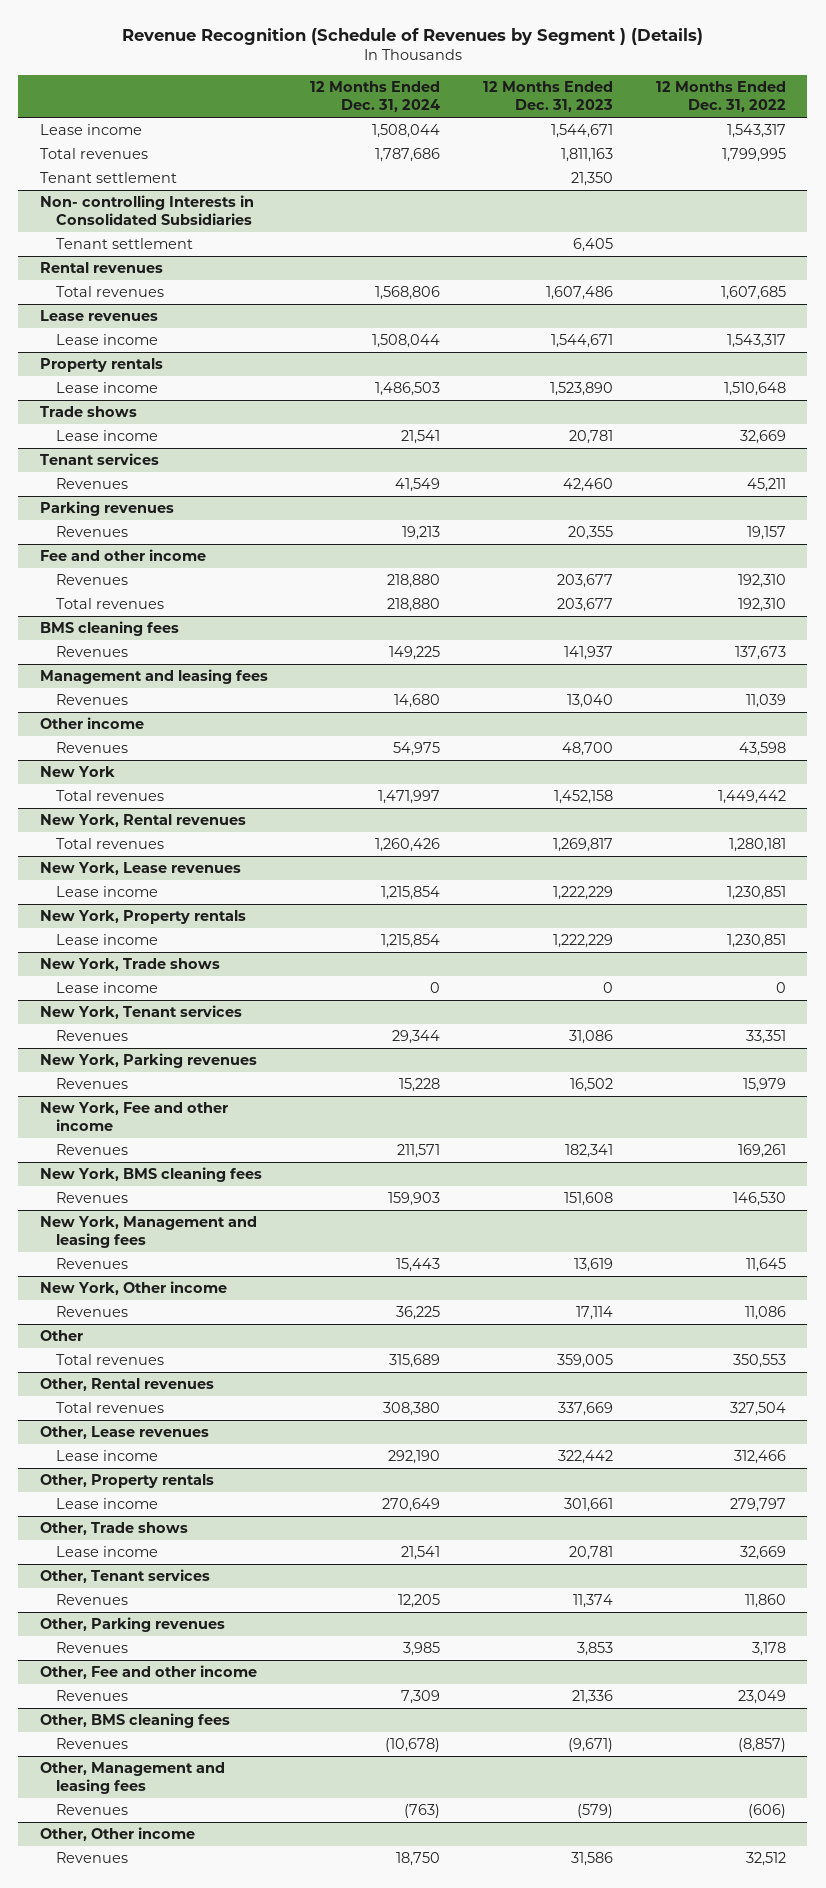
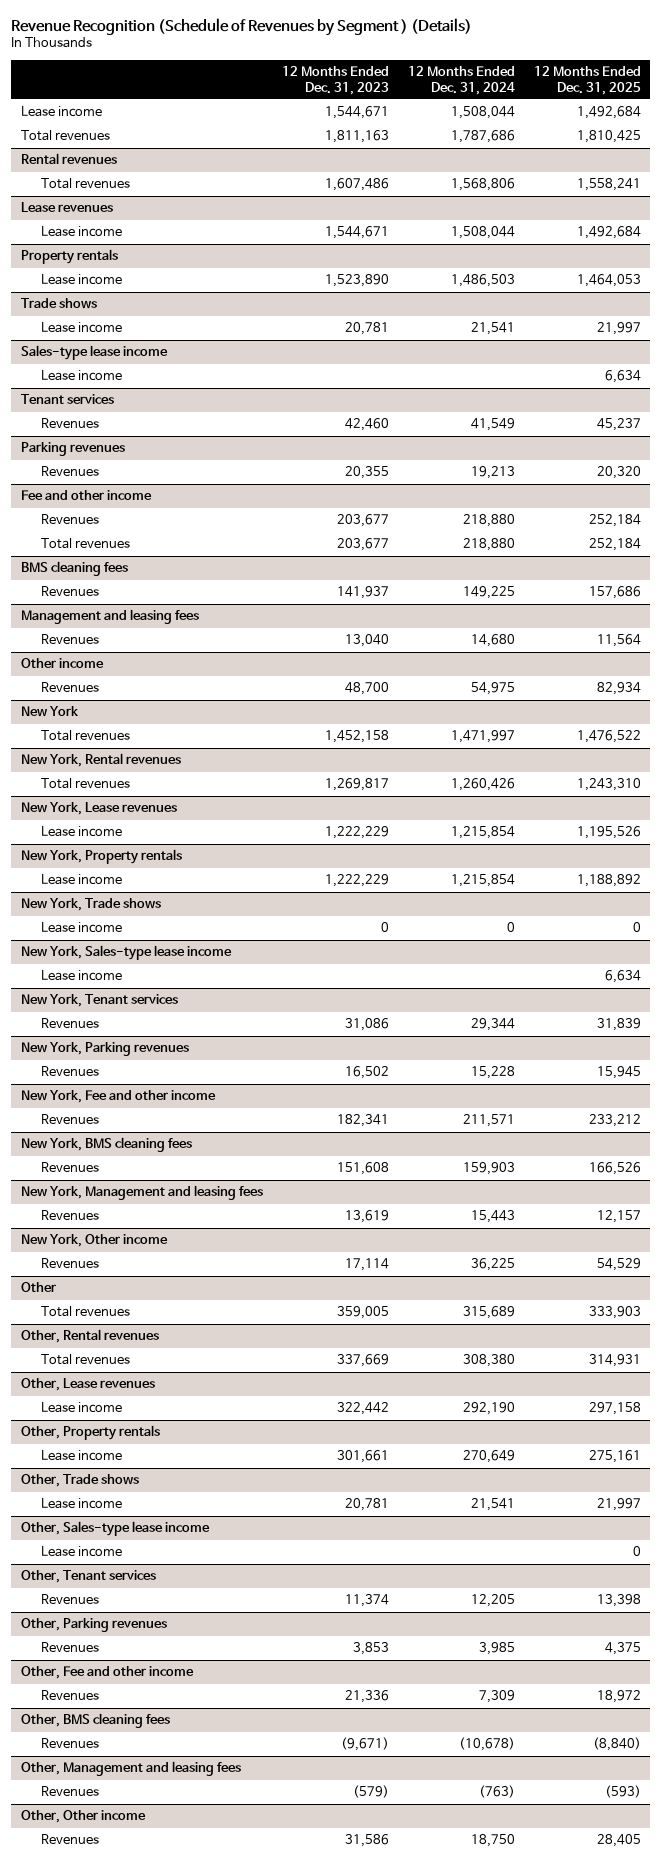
[656,81,787,112] 12 Months Ended Dec. 31, 2022 -> none
none -> [533,66,641,95] 12 Months Ended Dec. 31, 2025
[39,172,177,184] Tenant settlement -> none
[39,195,254,226] Non- controlling Interests in Consolidated Subsidiaries -> none
[55,238,193,250] Tenant settlement -> none
none -> [20,345,168,361] Sales-type lease income
none -> [40,370,122,382] Lease income
none -> [20,945,232,961] New York, Sales-type lease income
none -> [40,970,122,982] Lease income
none -> [20,1521,210,1537] Other, Sales-type lease income
none -> [40,1546,122,1558] Lease income

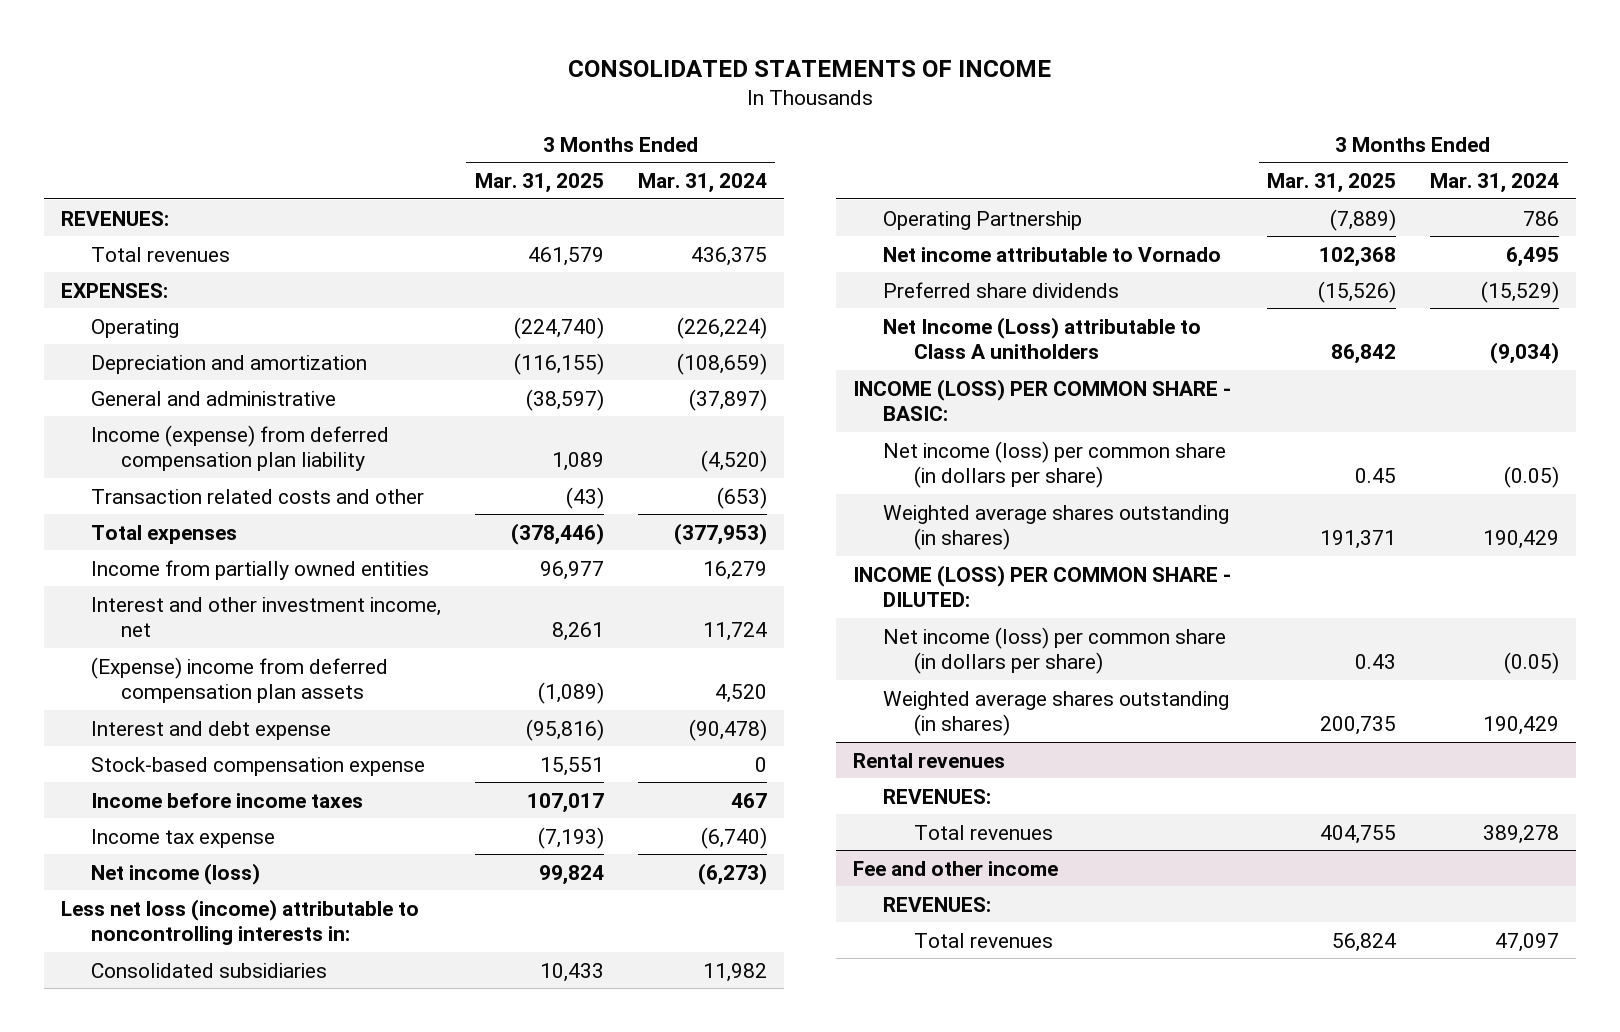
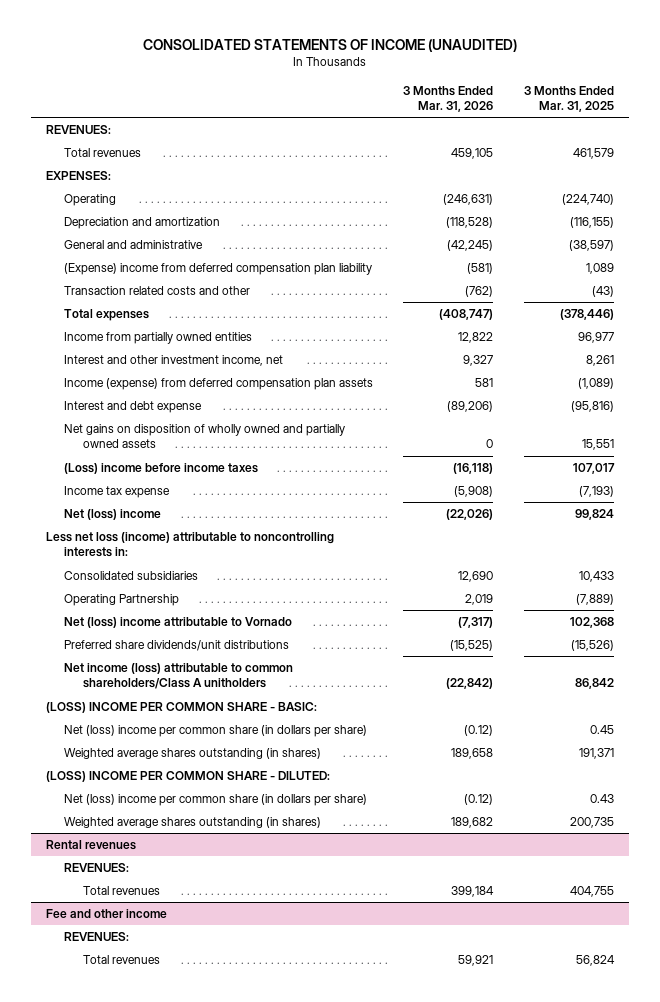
[568,59,1052,77] CONSOLIDATED STATEMENTS OF INCOME -> [142,38,517,52] CONSOLIDATED STATEMENTS OF INCOME (UNAUDITED)
[637,173,767,194] Mar. 31, 2024 -> none
none -> [403,85,494,112] 3 Months Ended Mar. 31, 2026
[90,424,389,471] Income (expense) from deferred compensation plan liability -> [64,263,373,276] (Expense) income from deferred compensation plan liability
[90,656,388,703] (Expense) income from deferred compensation plan assets -> [64,378,374,391] Income (expense) from deferred compensation plan assets
[90,756,425,776] Stock-based compensation expense -> [64,424,346,449] Net gains on disposition of wholly owned and partially owned assets
[90,792,363,808] Income before income taxes -> [64,463,259,475] (Loss) income before income taxes
[90,862,260,885] Net income (loss) -> [64,509,162,521] Net (loss) income
[883,246,1222,262] Net income attributable to Vornado -> [64,617,293,629] Net (loss) income attributable to Vornado
[883,281,1120,298] Preferred share dividends -> [64,640,290,652] Preferred share dividends/unit distributions
[883,316,1202,359] Net Income (Loss) attributable to Class A unitholders -> [64,663,294,690] Net income (loss) attributable to common shareholders/Class A unitholders
[853,378,1232,421] INCOME (LOSS) PER COMMON SHARE - BASIC: -> [46,702,318,714] (LOSS) INCOME PER COMMON SHARE - BASIC:
[883,440,1227,488] Net income (loss) per common share (in dollars per share) -> [64,725,368,738] Net (loss) income per common share (in dollars per share)
[853,564,1232,607] INCOME (LOSS) PER COMMON SHARE - DILUTED: -> [46,771,331,783] (LOSS) INCOME PER COMMON SHARE - DILUTED:
[883,626,1227,674] Net income (loss) per common share (in dollars per share) -> [64,794,368,807] Net (loss) income per common share (in dollars per share)

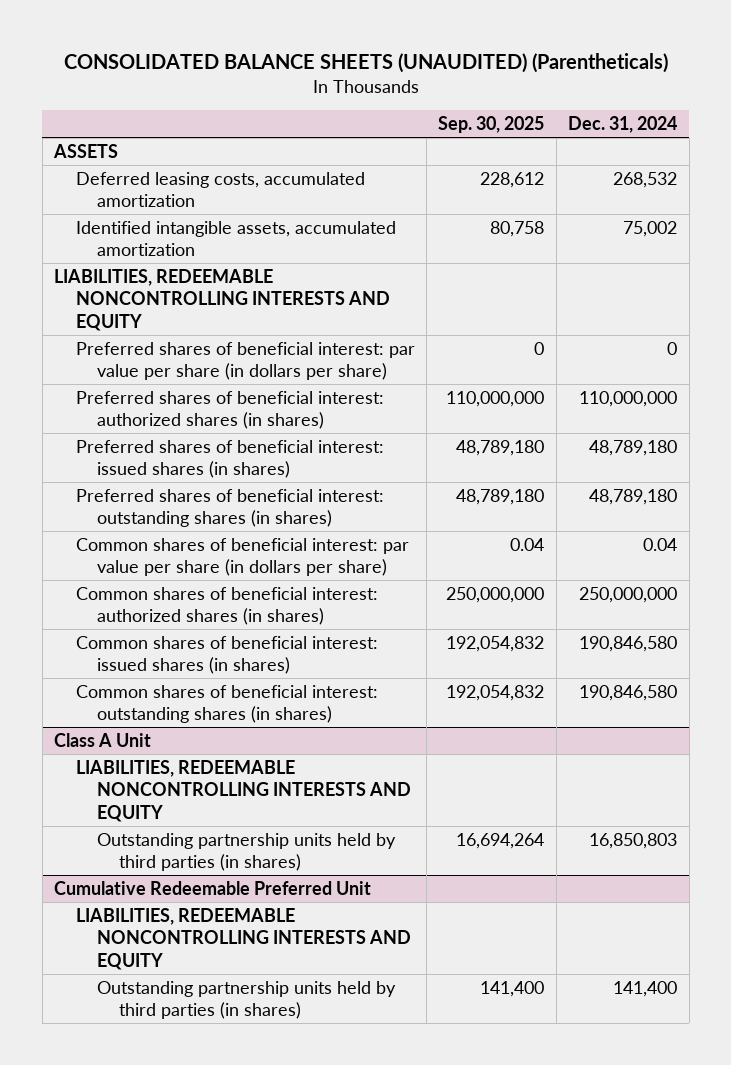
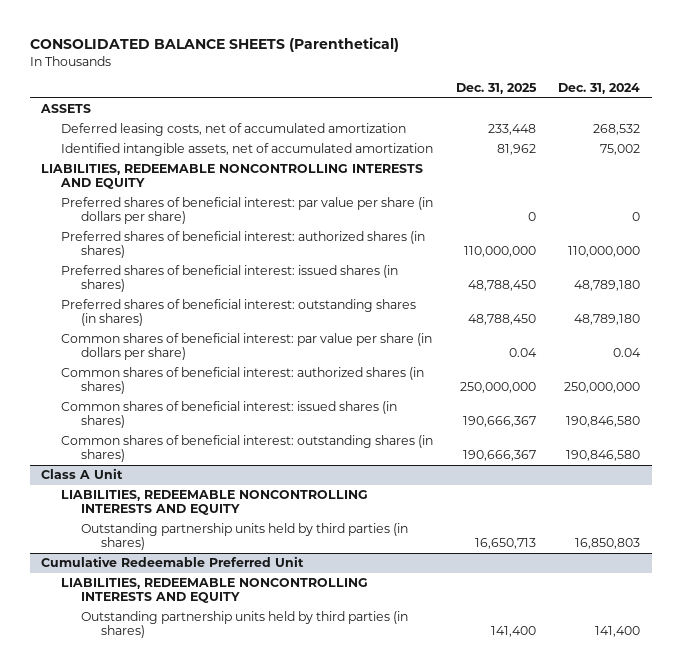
[63,53,668,74] CONSOLIDATED BALANCE SHEETS (UNAUDITED) (Parentheticals) -> [30,37,400,53] CONSOLIDATED BALANCE SHEETS (Parenthetical)
[438,116,545,134] Sep. 30, 2025 -> none
none -> [455,83,537,95] Dec. 31, 2025
[75,171,365,208] Deferred leasing costs, accumulated amortization -> [61,123,407,137] Deferred leasing costs, net of accumulated amortization
[75,220,396,257] Identified intangible assets, accumulated amortization -> [61,143,434,157] Identified intangible assets, net of accumulated amortization

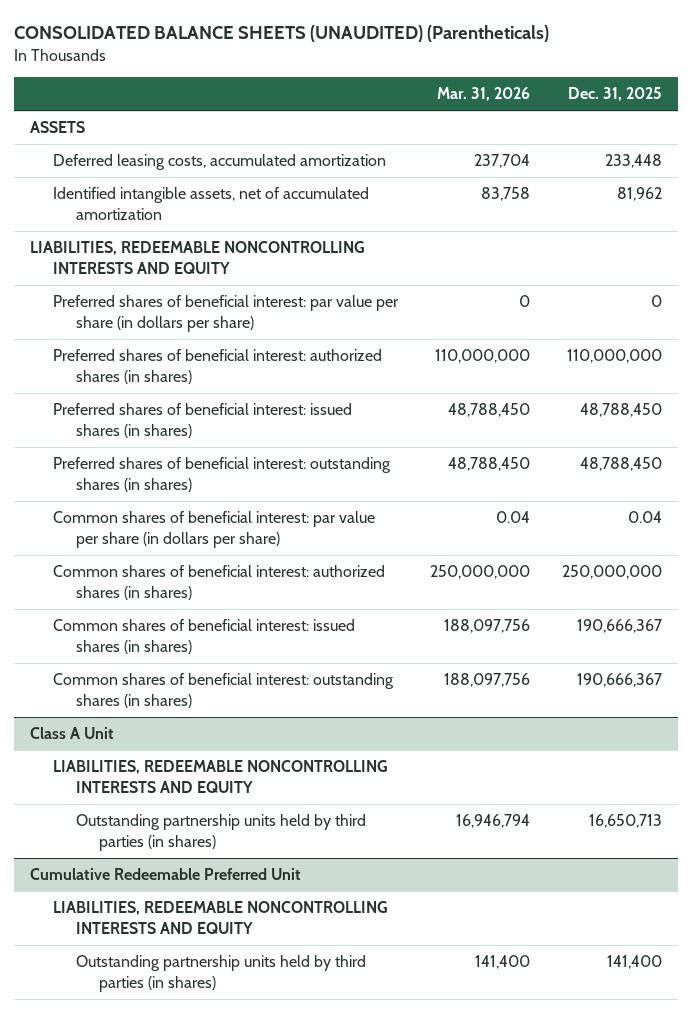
[30,37,400,53] CONSOLIDATED BALANCE SHEETS (Parenthetical) -> [14,25,550,43] CONSOLIDATED BALANCE SHEETS (UNAUDITED) (Parentheticals)
[558,83,641,95] Dec. 31, 2024 -> none
none -> [436,87,530,102] Mar. 31, 2026
[61,123,407,137] Deferred leasing costs, net of accumulated amortization -> [52,154,386,171] Deferred leasing costs, accumulated amortization

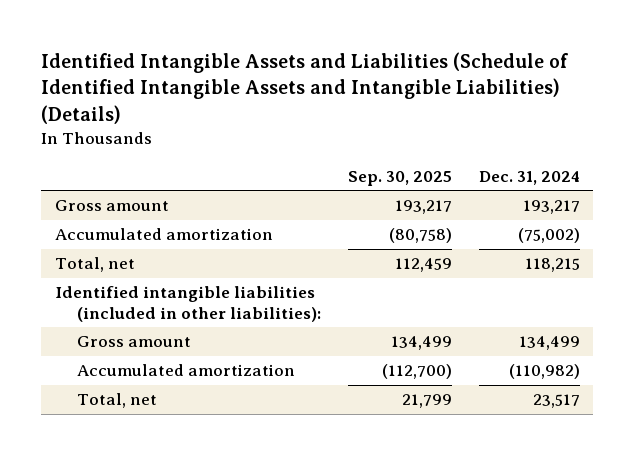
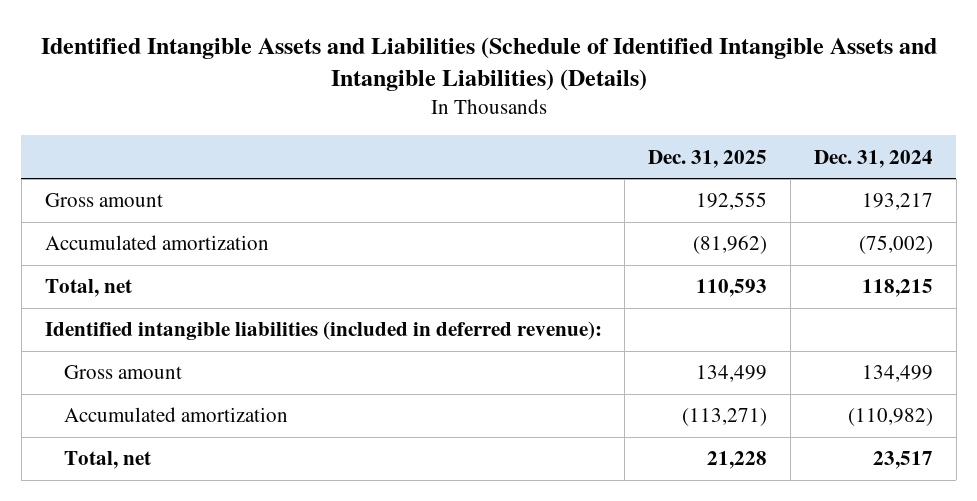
[348,170,453,186] Sep. 30, 2025 -> none
none -> [648,149,768,168] Dec. 31, 2025
[54,286,322,322] Identified intangible liabilities (included in other liabilities): -> [44,321,602,341] Identified intangible liabilities (included in deferred revenue):

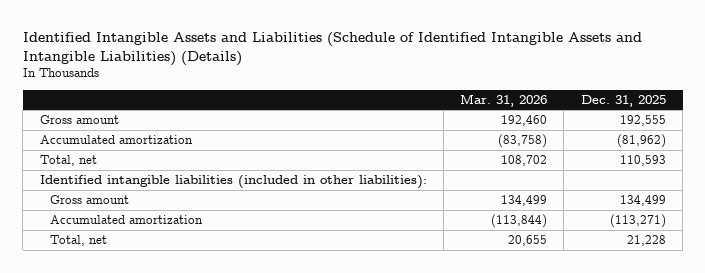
[813,149,933,168] Dec. 31, 2024 -> none
none -> [460,93,548,107] Mar. 31, 2026
[44,321,602,341] Identified intangible liabilities (included in deferred revenue): -> [39,175,427,190] Identified intangible liabilities (included in other liabilities):

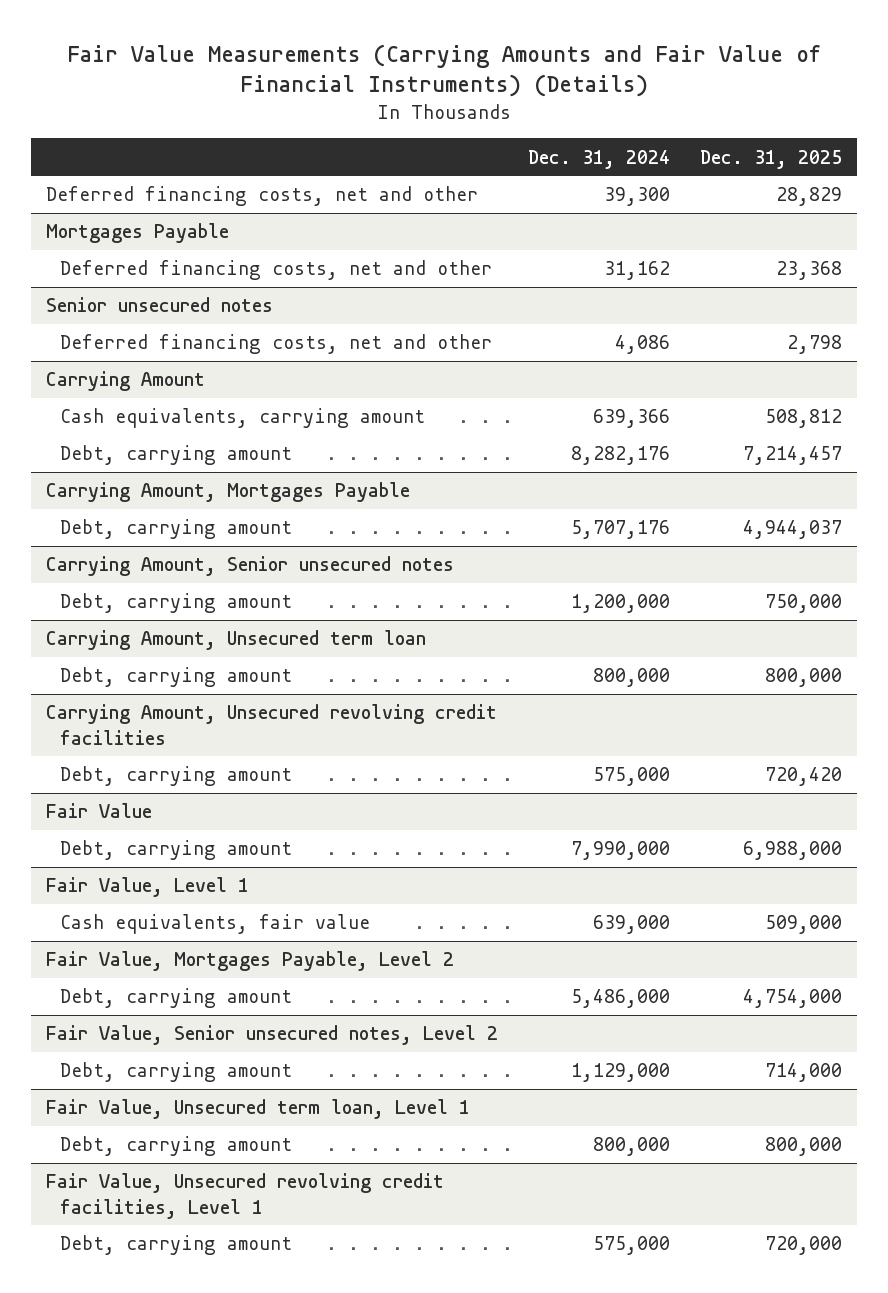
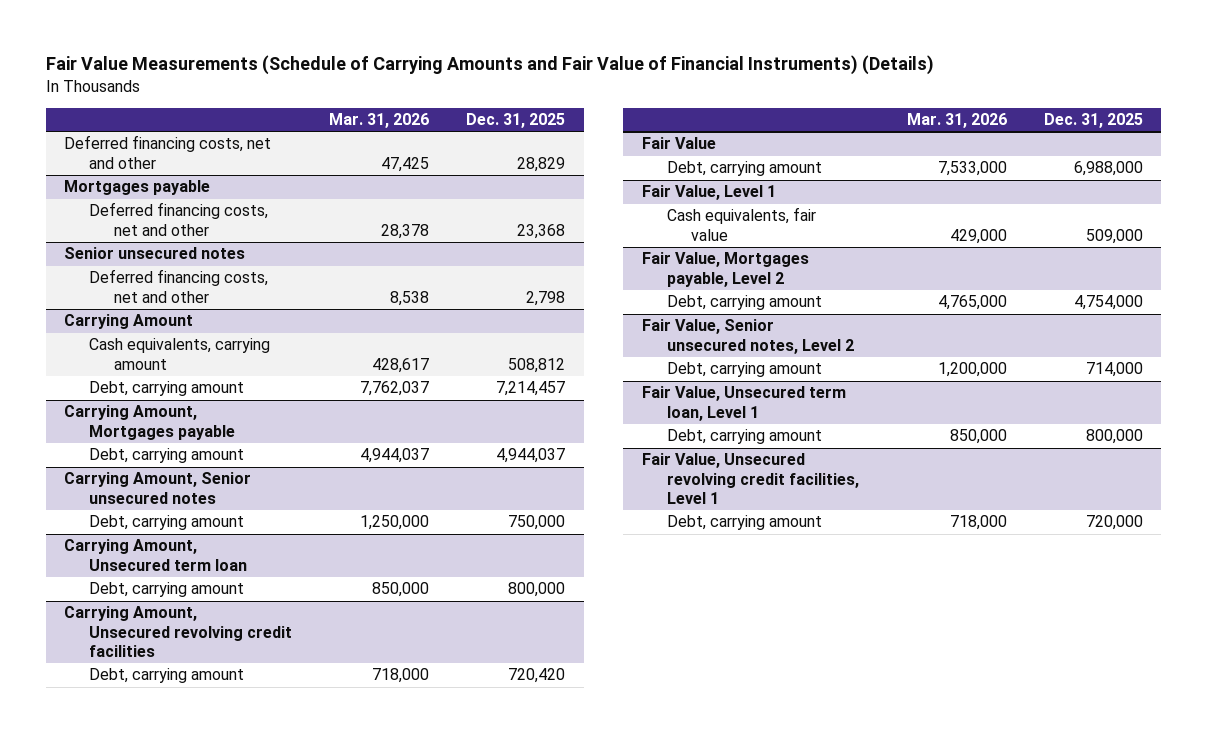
[67,43,822,98] Fair Value Measurements (Carrying Amounts and Fair Value of Financial Instruments) (Details) -> [45,55,934,76] Fair Value Measurements (Schedule of Carrying Amounts and Fair Value of Financial Instruments) (Details)
[528,149,671,169] Dec. 31, 2024 -> none
none -> [329,113,430,129] Mar. 31, 2026
[46,223,230,244] Mortgages Payable -> [64,180,211,196] Mortgages payable
[46,482,411,503] Carrying Amount, Mortgages Payable -> [64,405,236,440] Carrying Amount, Mortgages payable
[46,951,455,972] Fair Value, Mortgages Payable, Level 2 -> [641,252,809,287] Fair Value, Mortgages payable, Level 2

